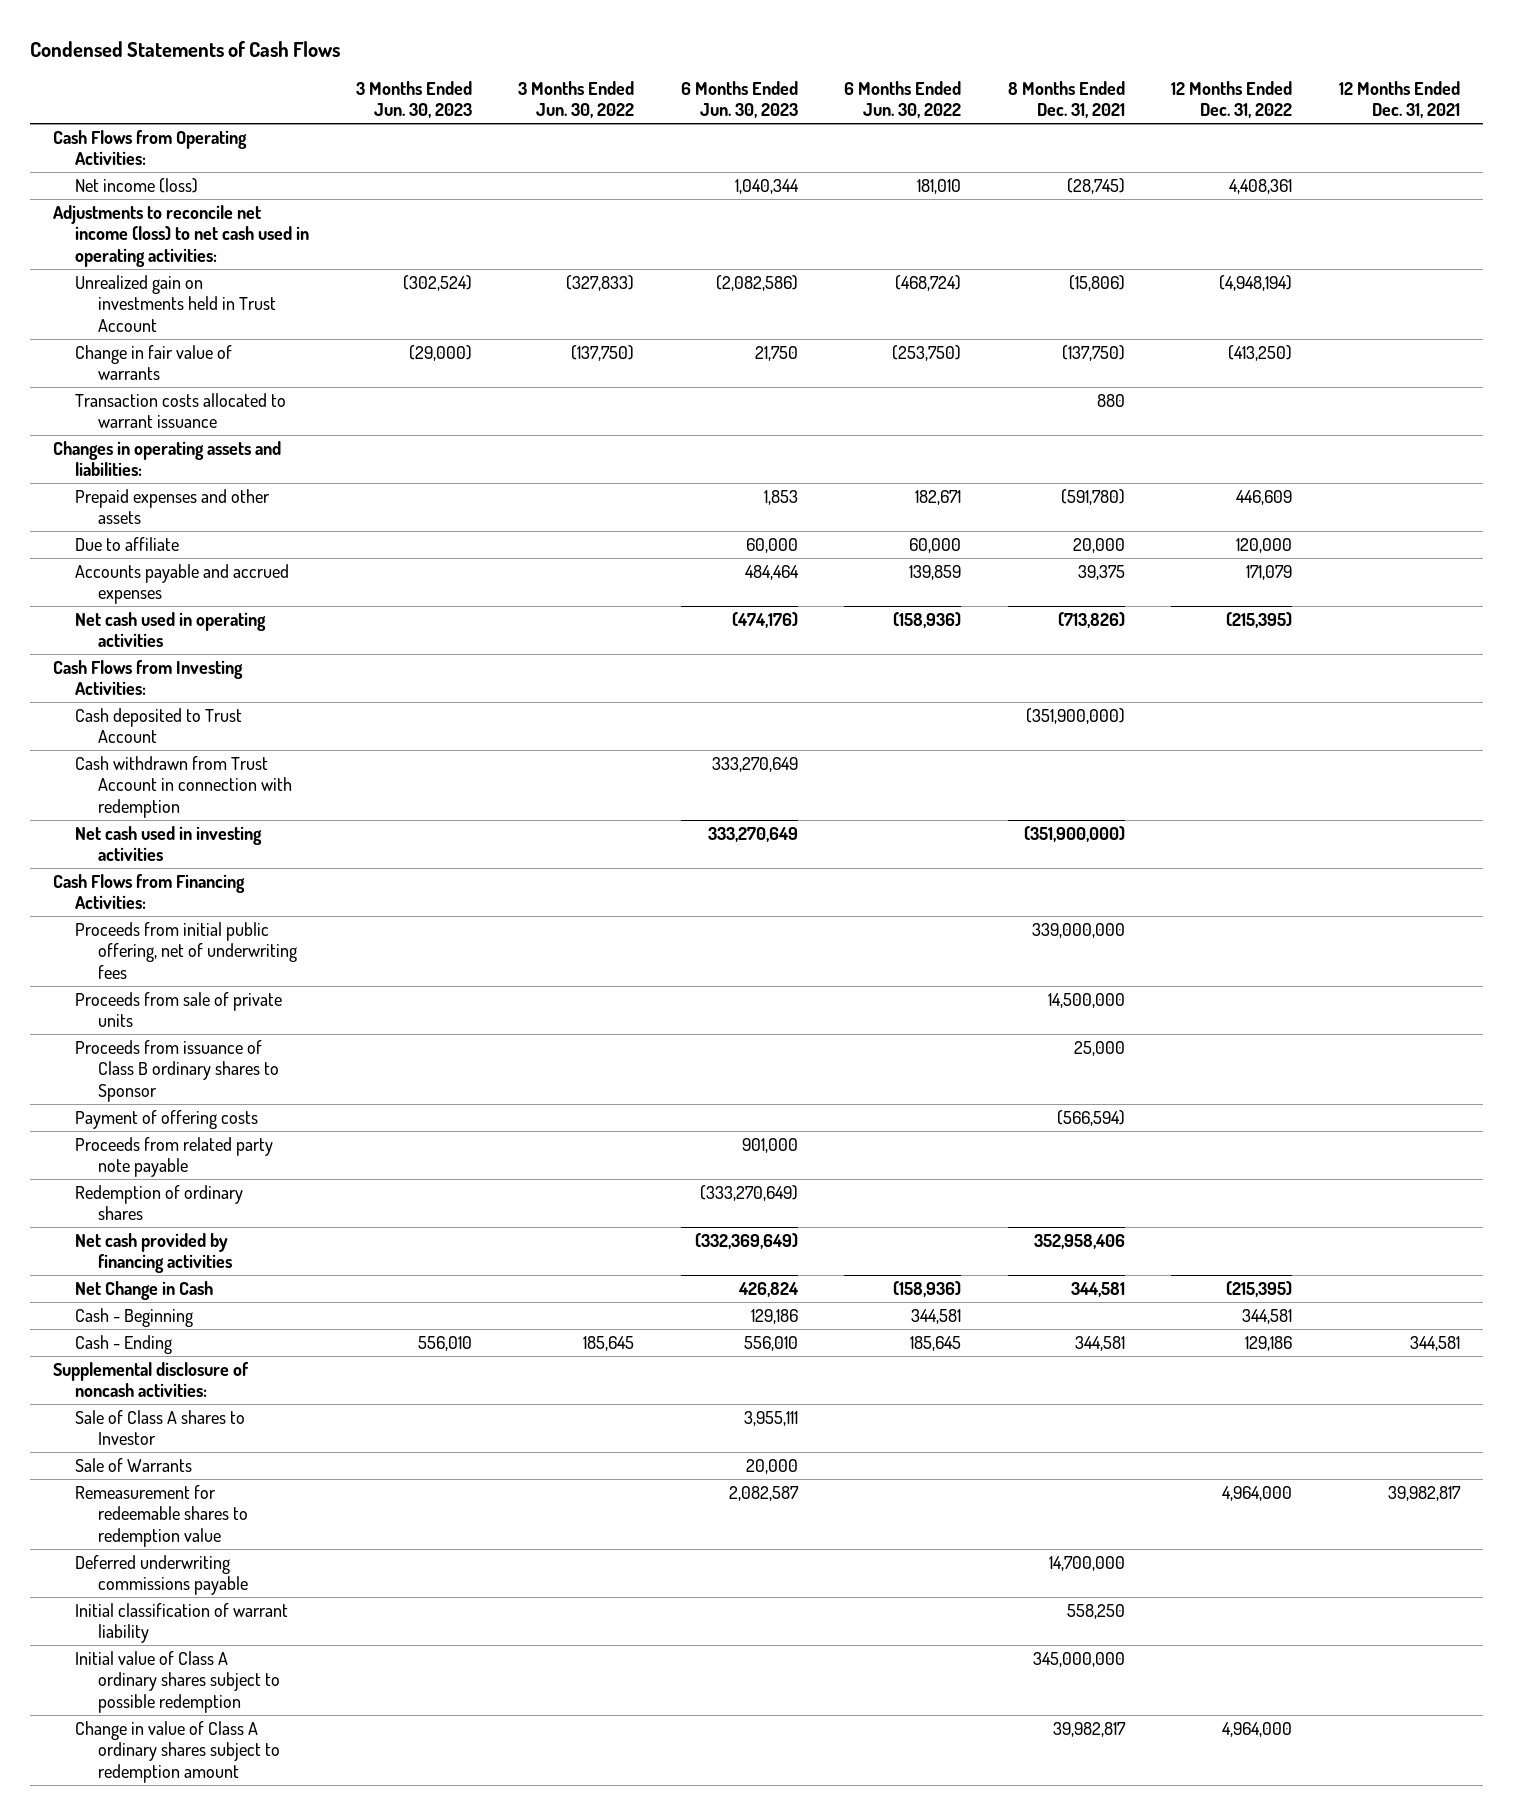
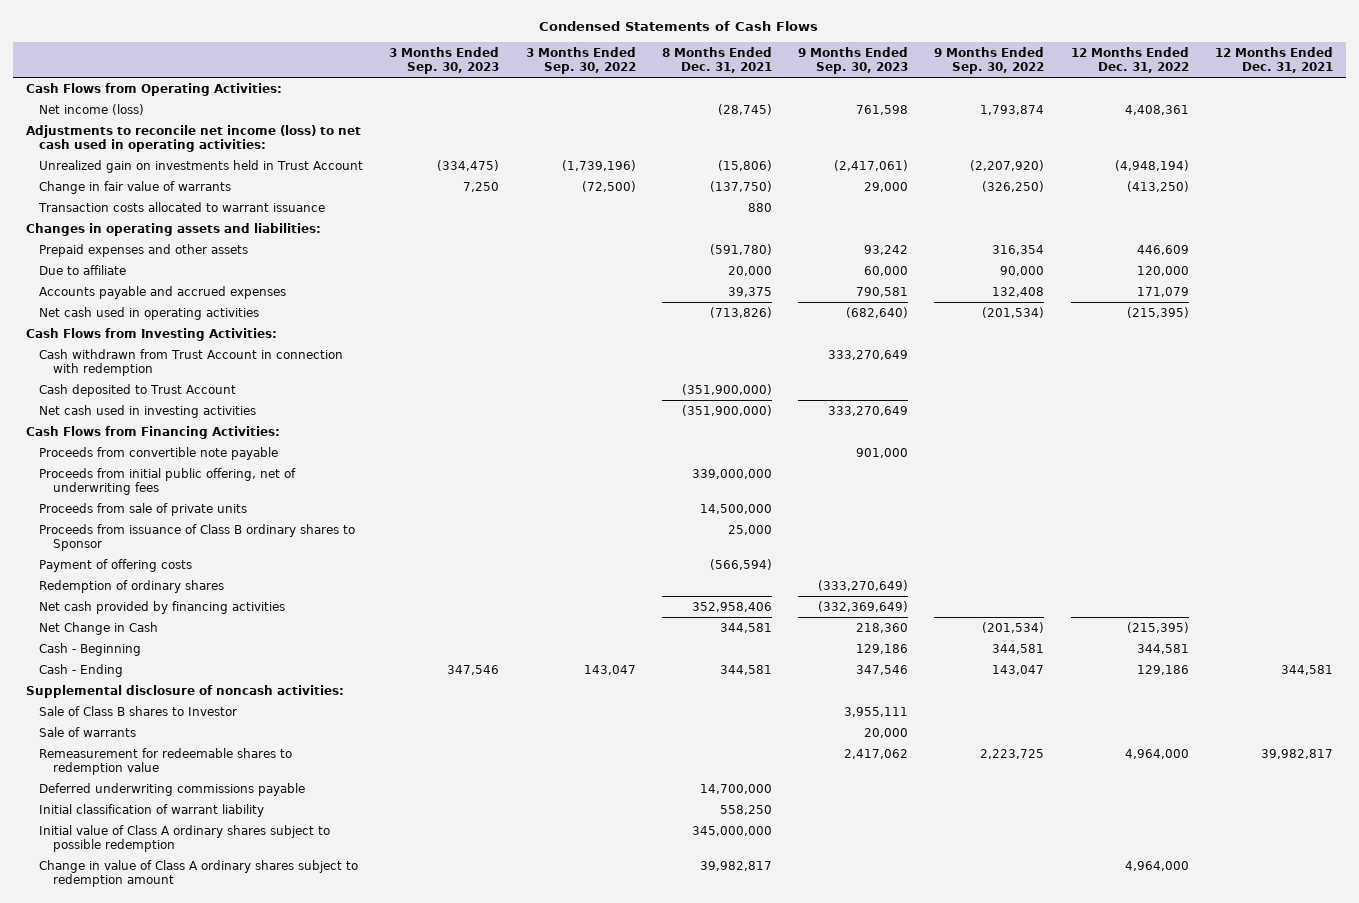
[355,81,472,119] 3 Months Ended Jun. 30, 2023 -> none
[518,81,635,119] 3 Months Ended Jun. 30, 2022 -> none
[680,81,798,119] 6 Months Ended Jun. 30, 2023 -> none
[844,81,962,119] 6 Months Ended Jun. 30, 2022 -> none
none -> [389,47,500,74] 3 Months Ended Sep. 30, 2023
none -> [525,47,636,74] 3 Months Ended Sep. 30, 2022
none -> [798,47,909,74] 9 Months Ended Sep. 30, 2023
none -> [934,47,1045,74] 9 Months Ended Sep. 30, 2022
[75,708,243,744] Cash deposited to Trust Account -> [39,383,237,397] Cash deposited to Trust Account
none -> [39,446,279,460] Proceeds from convertible note payable
[75,1137,274,1178] Proceeds from related party note payable -> none
[75,1410,246,1446] Sale of Class A shares to Investor -> [39,705,238,716] Sale of Class B shares to Investor
[75,1458,193,1473] Sale of Warrants -> [39,726,137,737] Sale of warrants

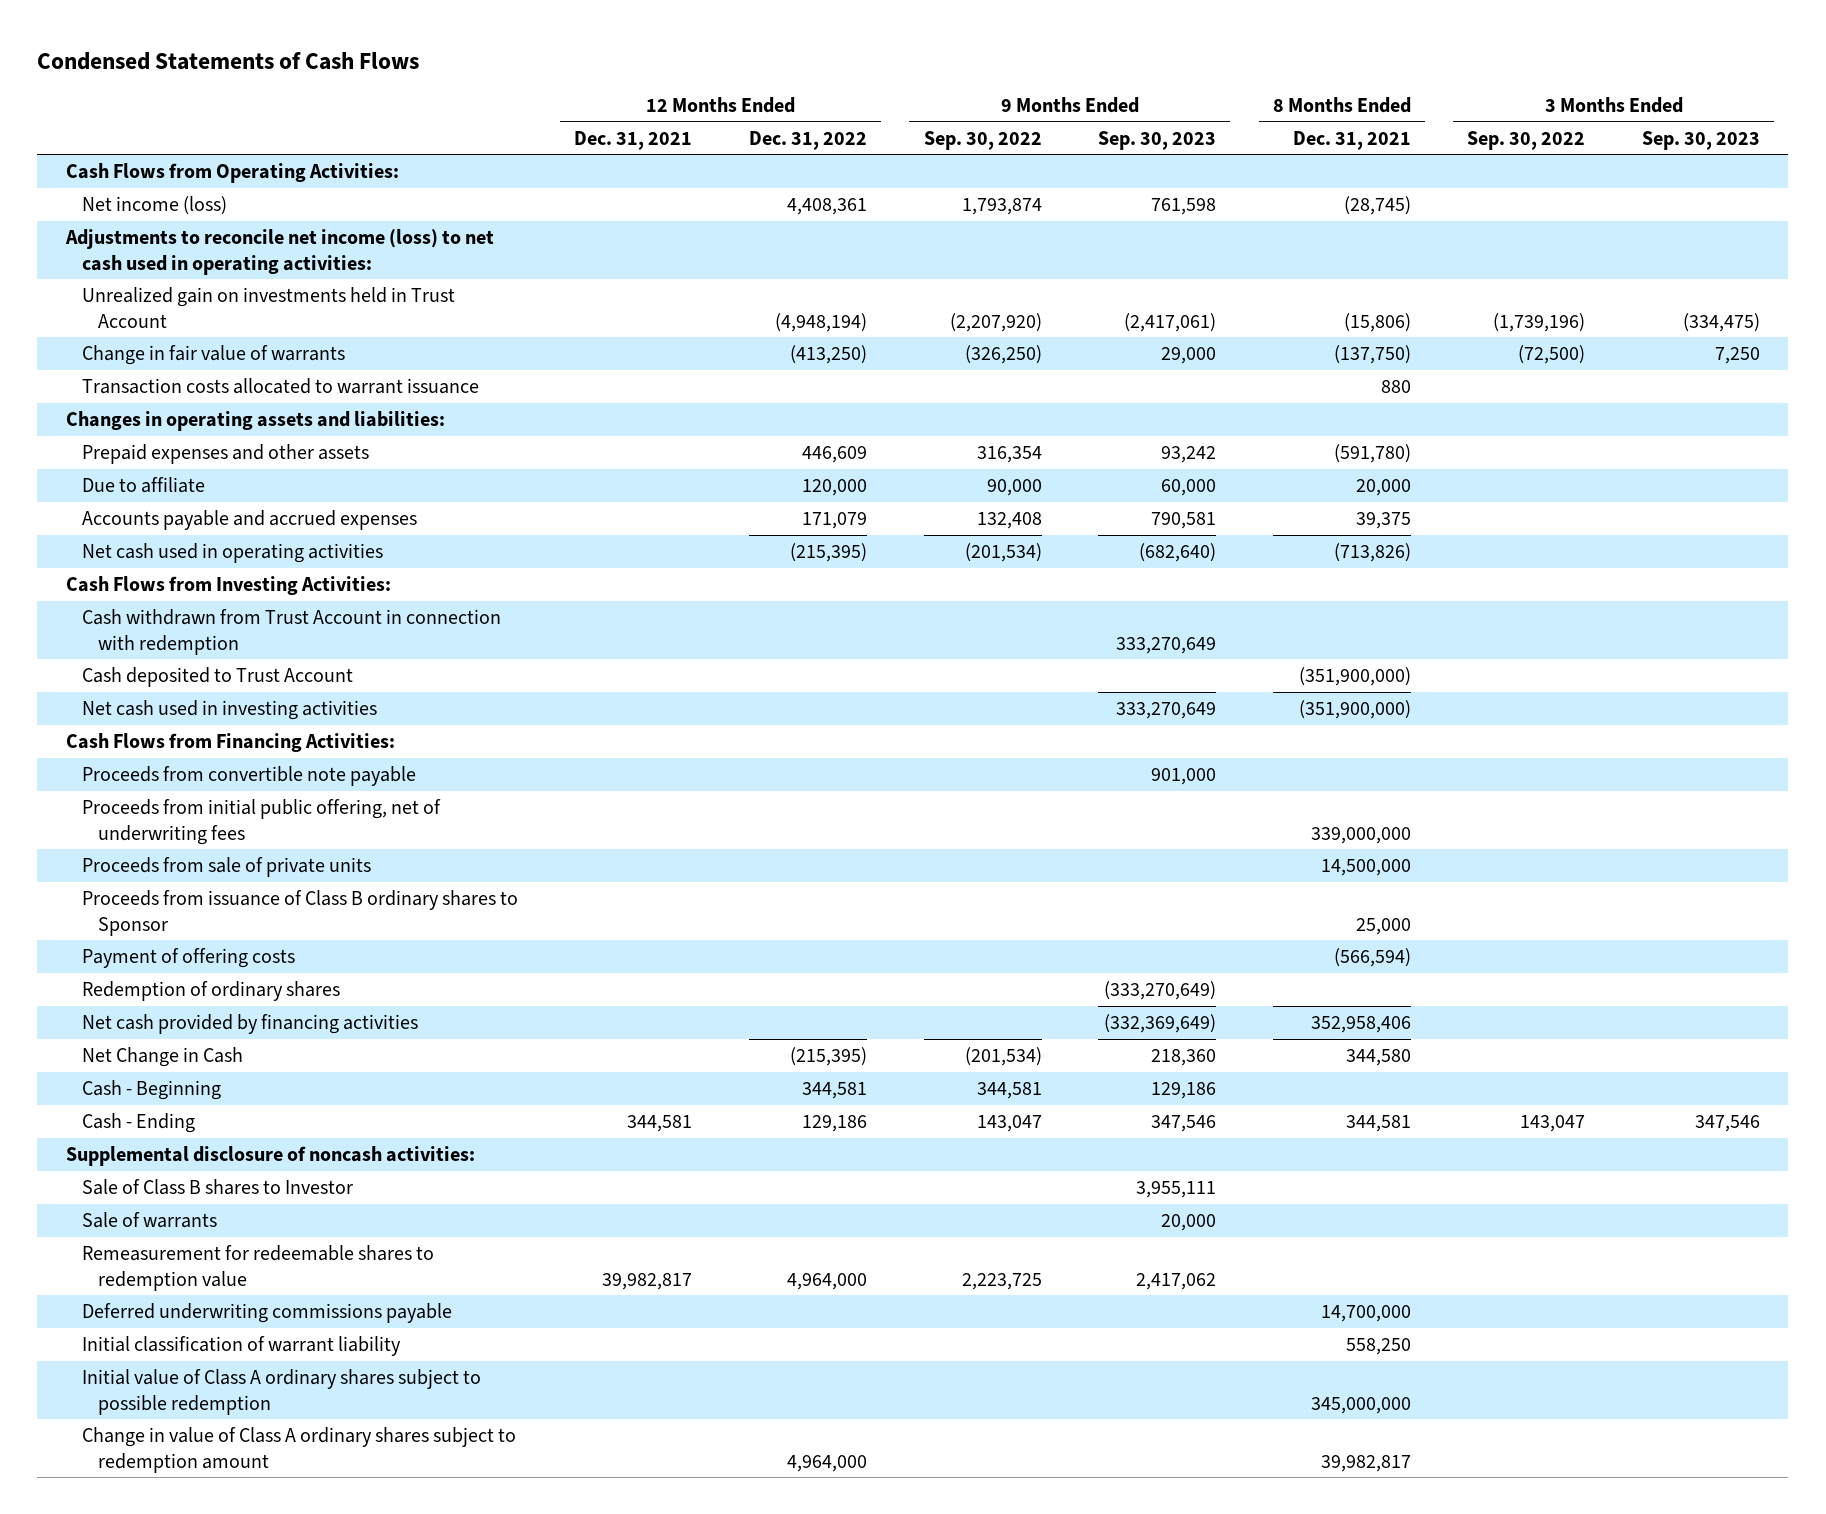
[719,622,772,633] 344,581 -> [1345,1049,1411,1067] 344,580

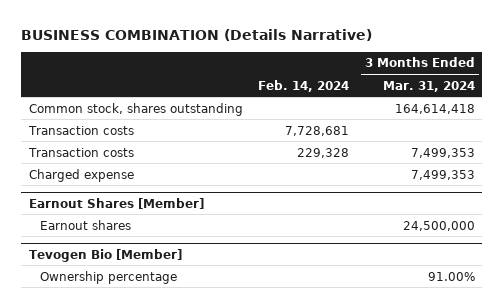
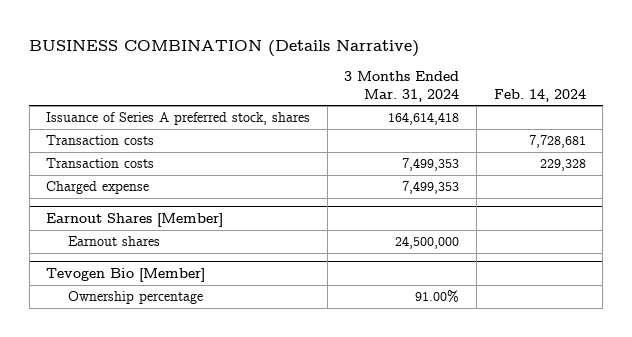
[28,102,243,116] Common stock, shares outstanding -> [46,112,311,126] Issuance of Series A preferred stock, shares

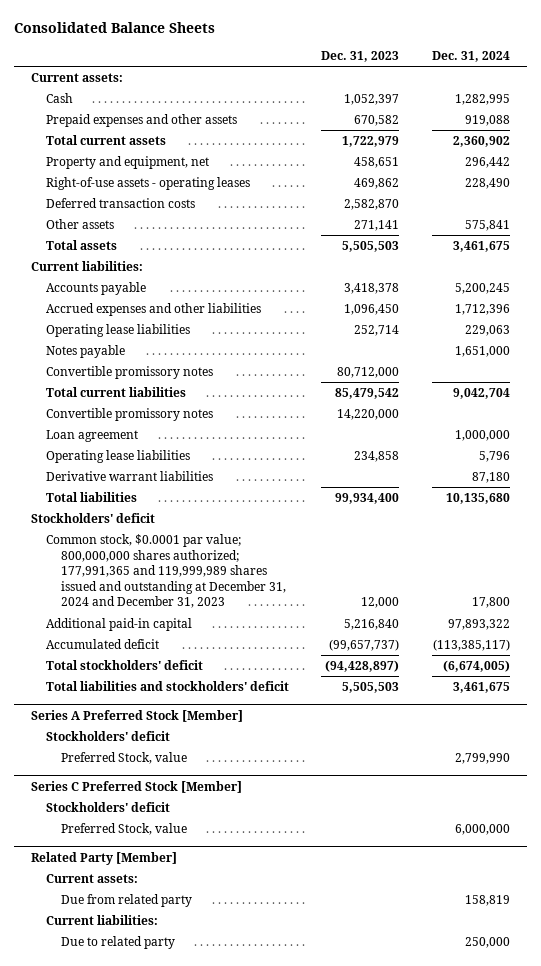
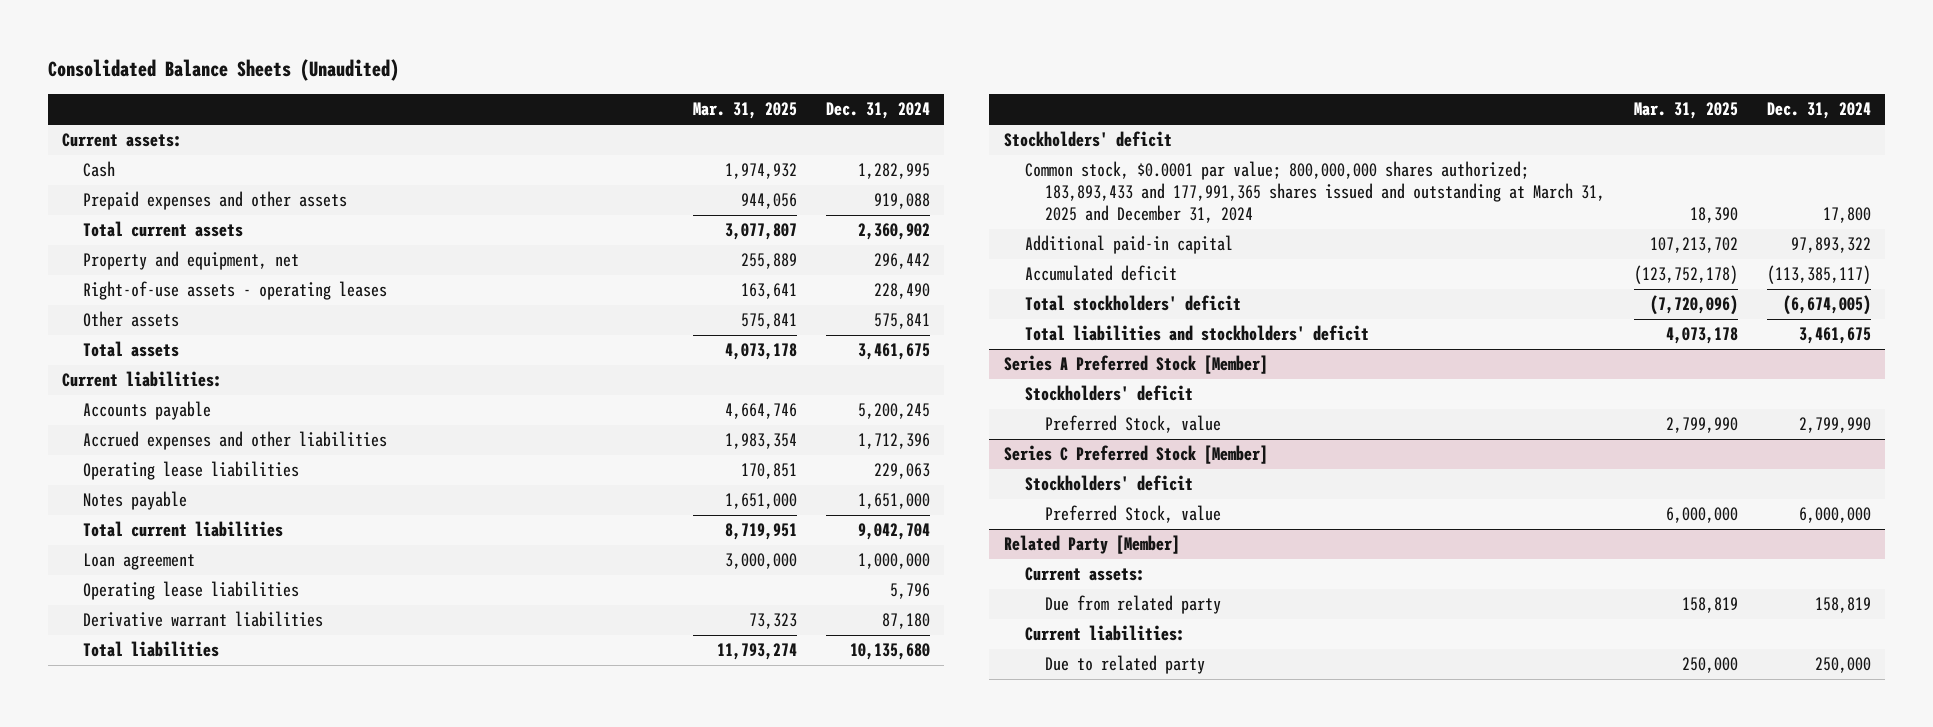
[14,22,216,34] Consolidated Balance Sheets -> [47,58,399,81] Consolidated Balance Sheets (Unaudited)
[321,51,400,63] Dec. 31, 2023 -> none
none -> [693,102,798,120] Mar. 31, 2025
[45,197,195,208] Deferred transaction costs -> none
[45,365,213,379] Convertible promissory notes -> none
[45,407,213,421] Convertible promissory notes -> none
[45,533,286,609] Common stock, $0.0001 par value; 800,000,000 shares authorized; 177,991,365 and 119,999,989 shares issued and outstanding at December 31, 2024 and December 31, 2023 -> [1024,161,1606,224] Common stock, $0.0001 par value; 800,000,000 shares authorized; 183,893,433 and 177,991,365 shares issued and outstanding at March 31, 2025 and December 31, 2024

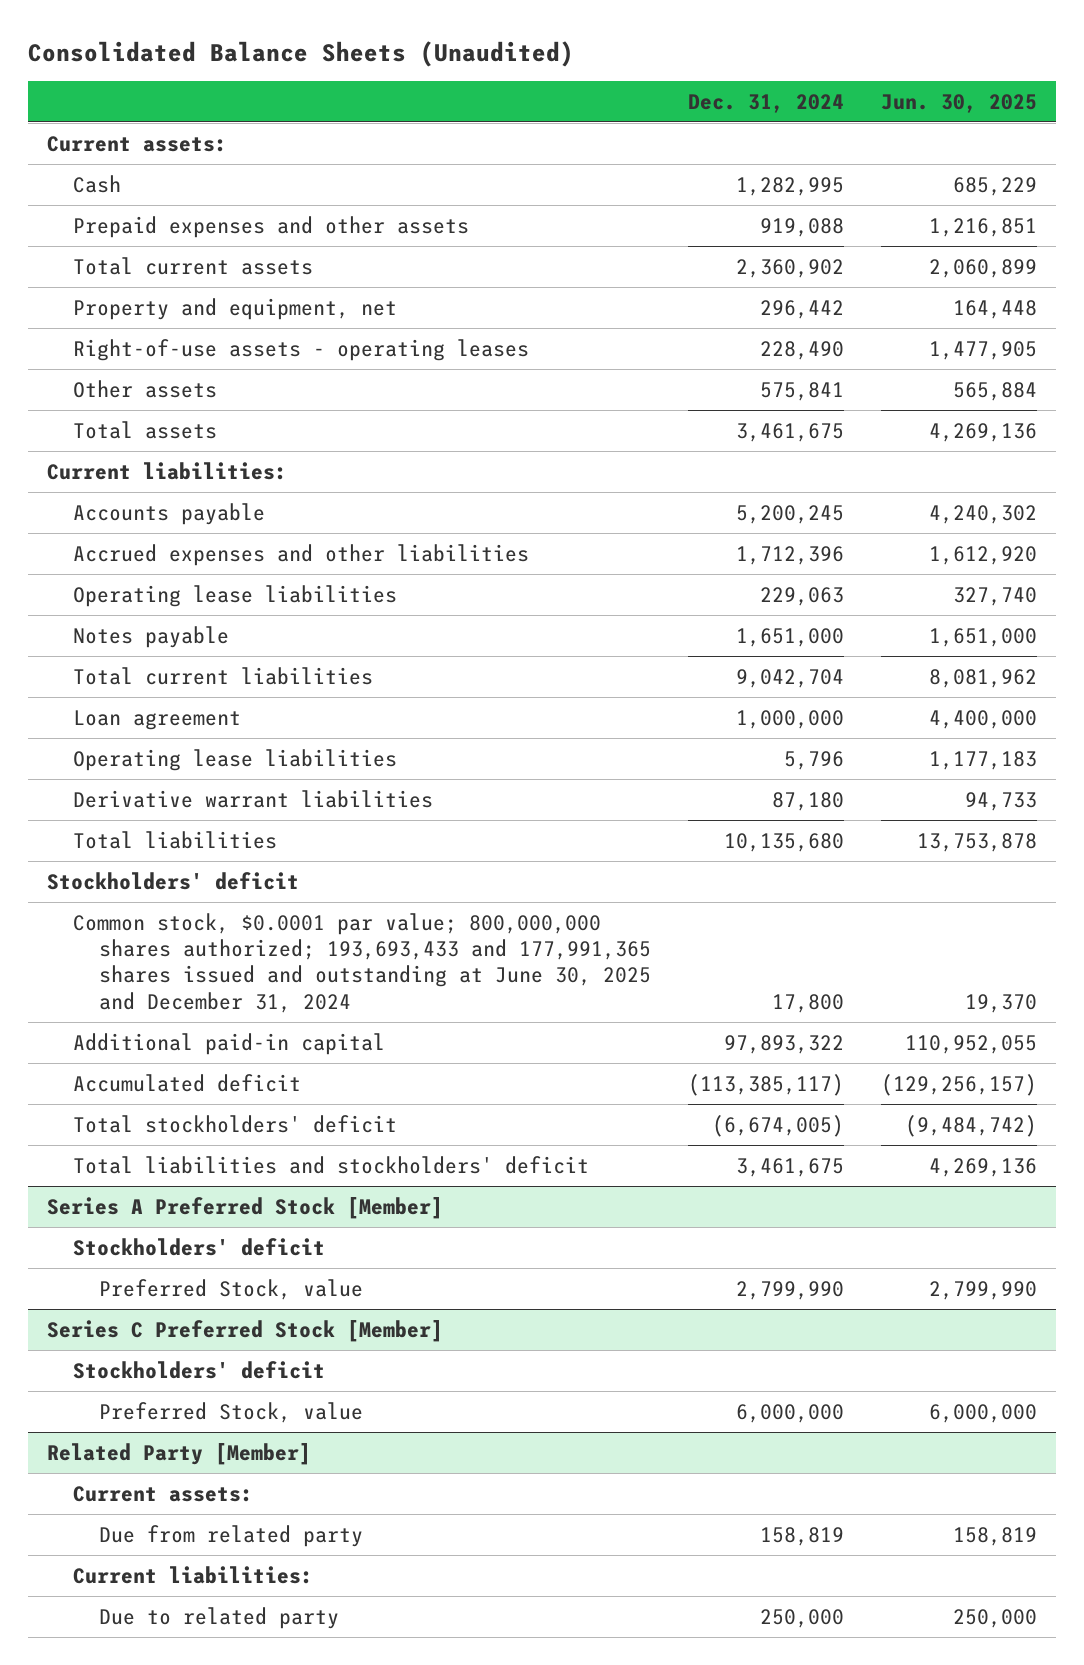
[693,102,798,120] Mar. 31, 2025 -> none
none -> [881,93,1038,113] Jun. 30, 2025
[1024,161,1606,224] Common stock, $0.0001 par value; 800,000,000 shares authorized; 183,893,433 and 177,991,365 shares issued and outstanding at March 31, 2025 and December 31, 2024 -> [72,912,652,1013] Common stock, $0.0001 par value; 800,000,000 shares authorized; 193,693,433 and 177,991,365 shares issued and outstanding at June 30, 2025 and December 31, 2024

